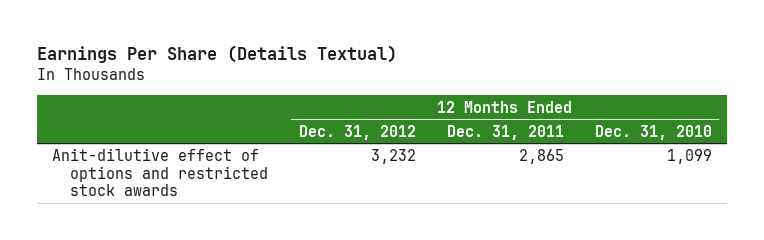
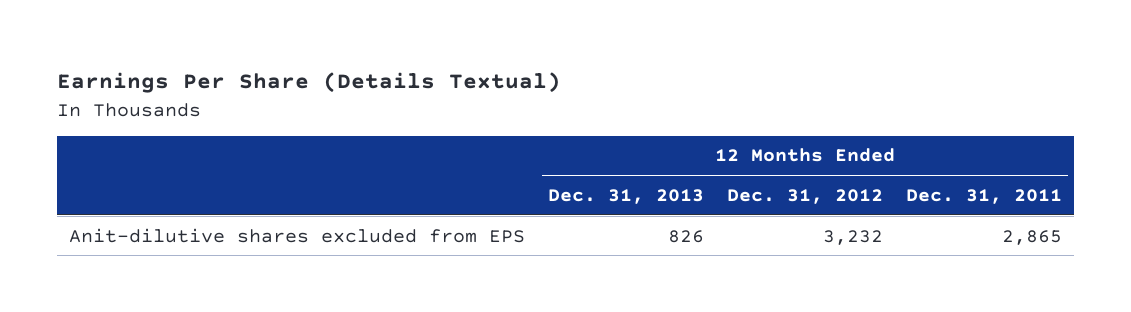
[594,124,712,140] Dec. 31, 2010 -> none
none -> [548,188,705,204] Dec. 31, 2013
[52,148,269,197] Anit-dilutive effect of options and restricted stock awards -> [68,227,525,243] Anit-dilutive shares excluded from EPS

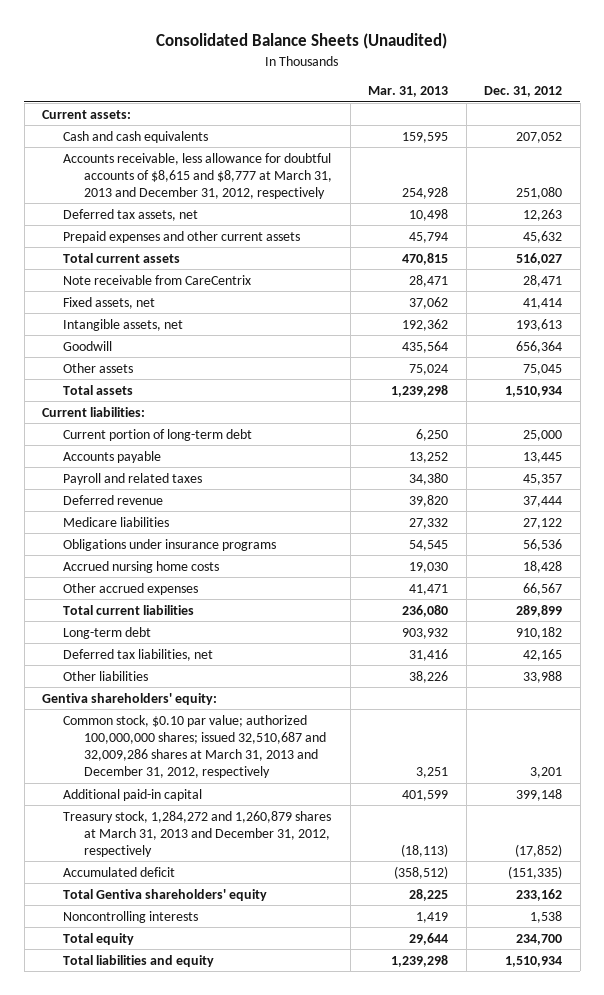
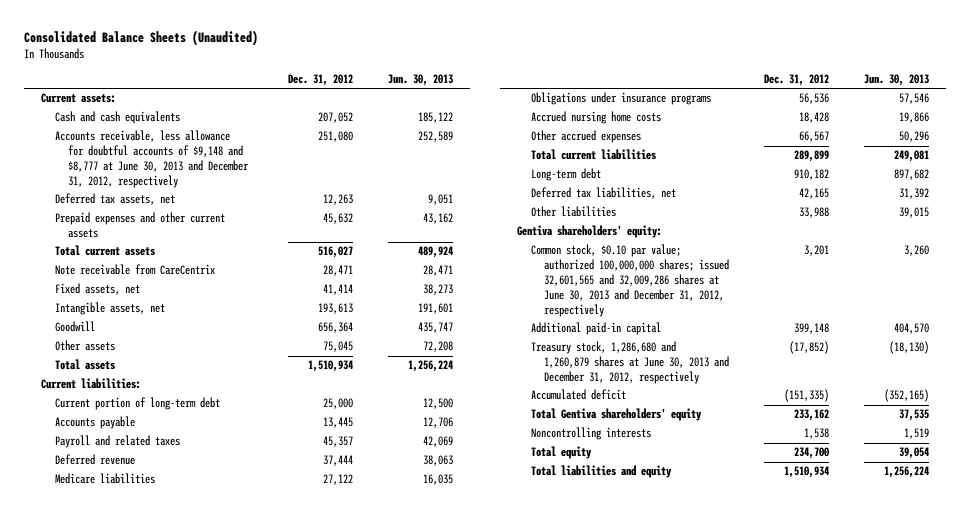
[368,86,449,98] Mar. 31, 2013 -> none
none -> [387,74,453,87] Jun. 30, 2013
[63,152,333,200] Accounts receivable, less allowance for doubtful accounts of $8,615 and $8,777 at March 31, 2013 and December 31, 2012, respectively -> [54,130,250,188] Accounts receivable, less allowance for doubtful accounts of $9,148 and $8,777 at June 30, 2013 and December 31, 2012, respectively
[63,714,327,779] Common stock, $0.10 par value; authorized 100,000,000 shares; issued 32,510,687 and 32,009,286 shares at March 31, 2013 and December 31, 2012, respectively -> [530,244,730,317] Common stock, $0.10 par value; authorized 100,000,000 shares; issued 32,601,565 and 32,009,286 shares at June 30, 2013 and December 31, 2012, respectively
[63,810,332,858] Treasury stock, 1,284,272 and 1,260,879 shares at March 31, 2013 and December 31, 2012, respectively -> [530,341,730,384] Treasury stock, 1,286,680 and 1,260,879 shares at June 30, 2013 and December 31, 2012, respectively

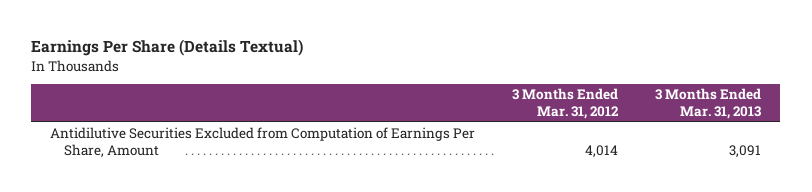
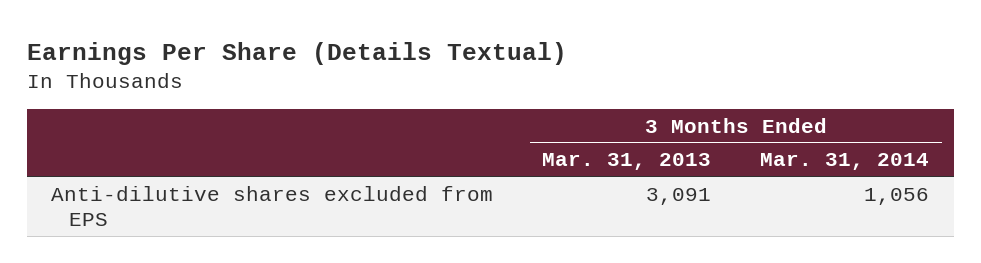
[512,88,620,120] 3 Months Ended Mar. 31, 2012 -> none
none -> [760,153,930,171] Mar. 31, 2014
[50,127,476,159] Antidilutive Securities Excluded from Computation of Earnings Per Share, Amount -> [51,185,494,227] Anti-dilutive shares excluded from EPS

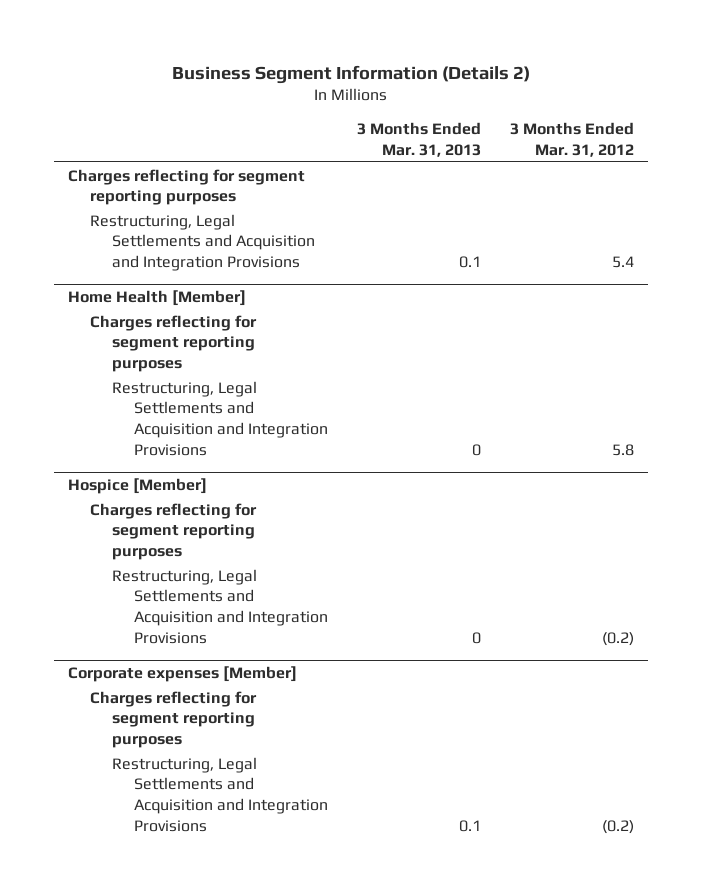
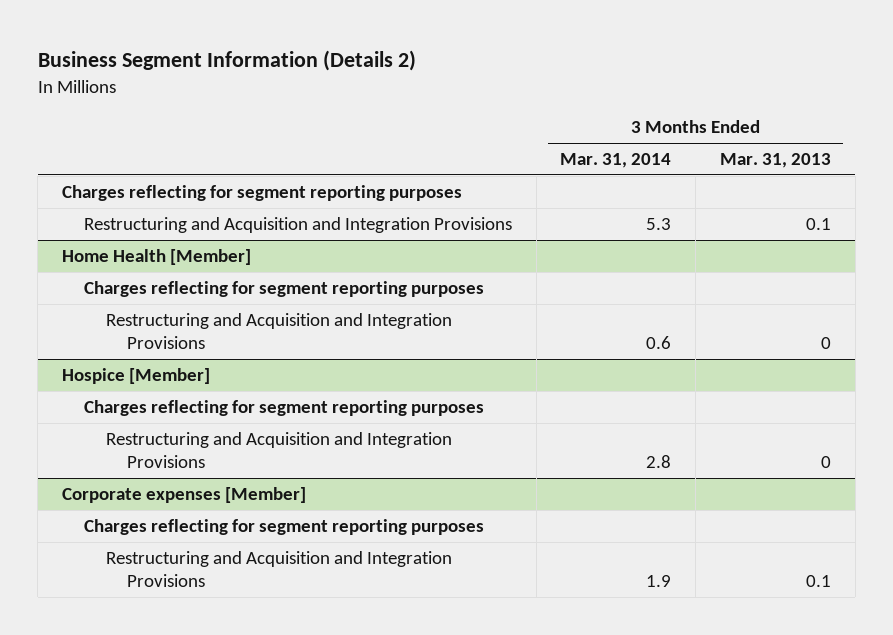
[509,122,634,157] 3 Months Ended Mar. 31, 2012 -> none
none -> [560,153,672,169] Mar. 31, 2014
[90,213,316,271] Restructuring, Legal Settlements and Acquisition and Integration Provisions -> [83,216,512,233] Restructuring and Acquisition and Integration Provisions
[112,380,329,456] Restructuring, Legal Settlements and Acquisition and Integration Provisions -> [105,312,452,349] Restructuring and Acquisition and Integration Provisions
[112,568,329,644] Restructuring, Legal Settlements and Acquisition and Integration Provisions -> [105,431,452,468] Restructuring and Acquisition and Integration Provisions
[112,756,329,832] Restructuring, Legal Settlements and Acquisition and Integration Provisions -> [105,550,452,587] Restructuring and Acquisition and Integration Provisions

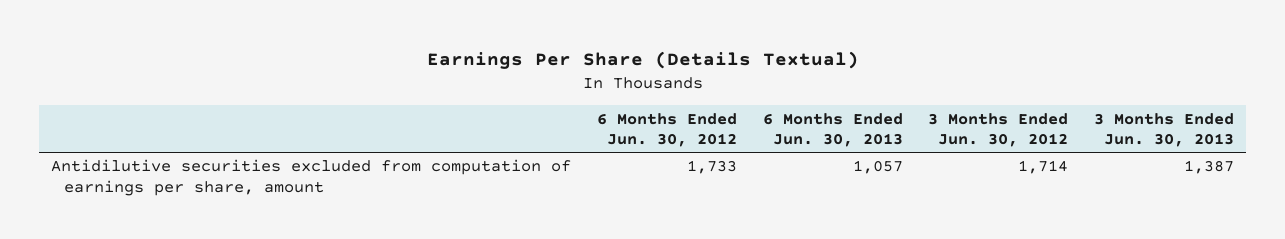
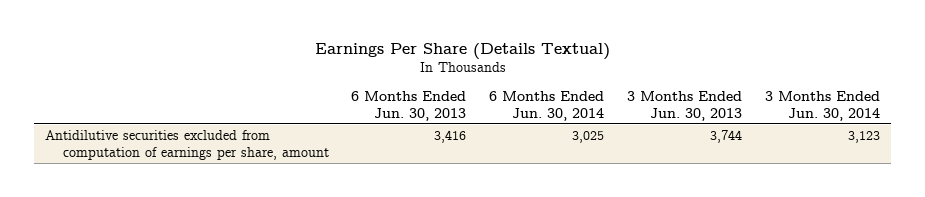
[597,112,738,147] 6 Months Ended Jun. 30, 2012 -> none
[928,112,1069,147] 3 Months Ended Jun. 30, 2012 -> none
none -> [489,90,605,121] 6 Months Ended Jun. 30, 2014
none -> [764,90,880,121] 3 Months Ended Jun. 30, 2014
[852,160,903,175] 1,057 -> [434,130,467,144] 3,416
[1183,160,1234,175] 1,387 -> [710,130,743,144] 3,744

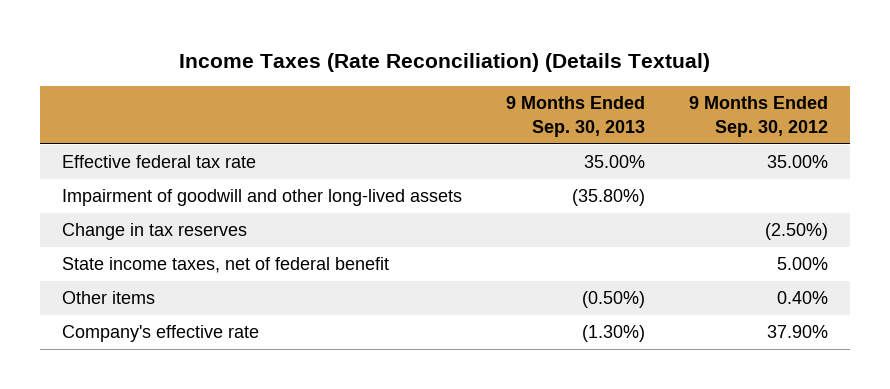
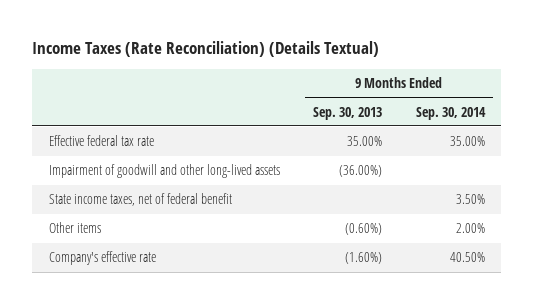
[688,96,828,137] 9 Months Ended Sep. 30, 2012 -> none
none -> [415,106,486,120] Sep. 30, 2014
[61,223,247,241] Change in tax reserves -> none
[571,189,645,207] (35.80%) -> [339,165,383,178] (36.00%)
[581,291,645,309] (0.50%) -> [345,223,383,236] (0.60%)
[581,325,645,343] (1.30%) -> [345,252,383,265] (1.60%)

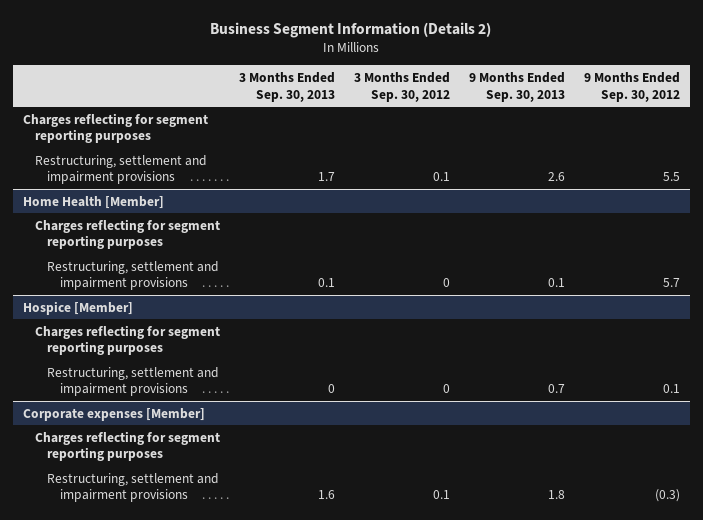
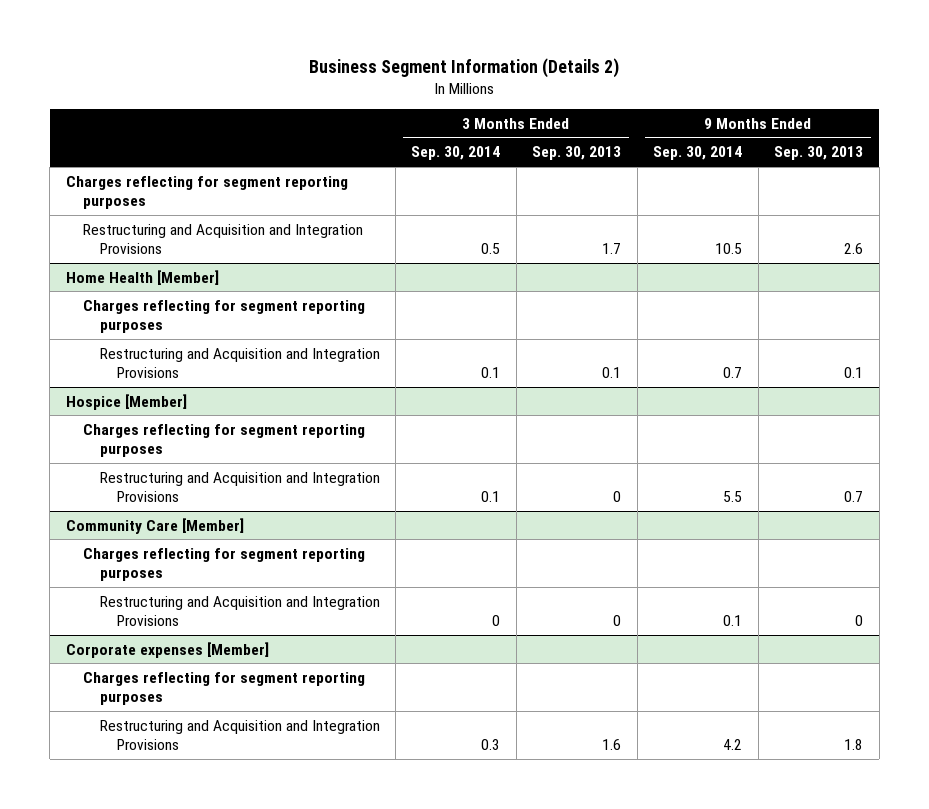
[354,71,451,102] 3 Months Ended Sep. 30, 2012 -> none
[584,71,681,102] 9 Months Ended Sep. 30, 2012 -> none
none -> [411,146,501,161] Sep. 30, 2014
none -> [653,146,743,161] Sep. 30, 2014
[34,154,207,185] Restructuring, settlement and impairment provisions -> [82,223,363,254] Restructuring and Acquisition and Integration Provisions
[47,260,220,291] Restructuring, settlement and impairment provisions -> [99,347,380,378] Restructuring and Acquisition and Integration Provisions
[47,366,220,397] Restructuring, settlement and impairment provisions -> [99,471,380,502] Restructuring and Acquisition and Integration Provisions
none -> [65,517,244,534] Community Care [Member]
none -> [82,547,365,581] Charges reflecting for segment reporting purposes
none -> [99,595,380,626] Restructuring and Acquisition and Integration Provisions
[47,472,220,503] Restructuring, settlement and impairment provisions -> [99,719,380,750] Restructuring and Acquisition and Integration Provisions

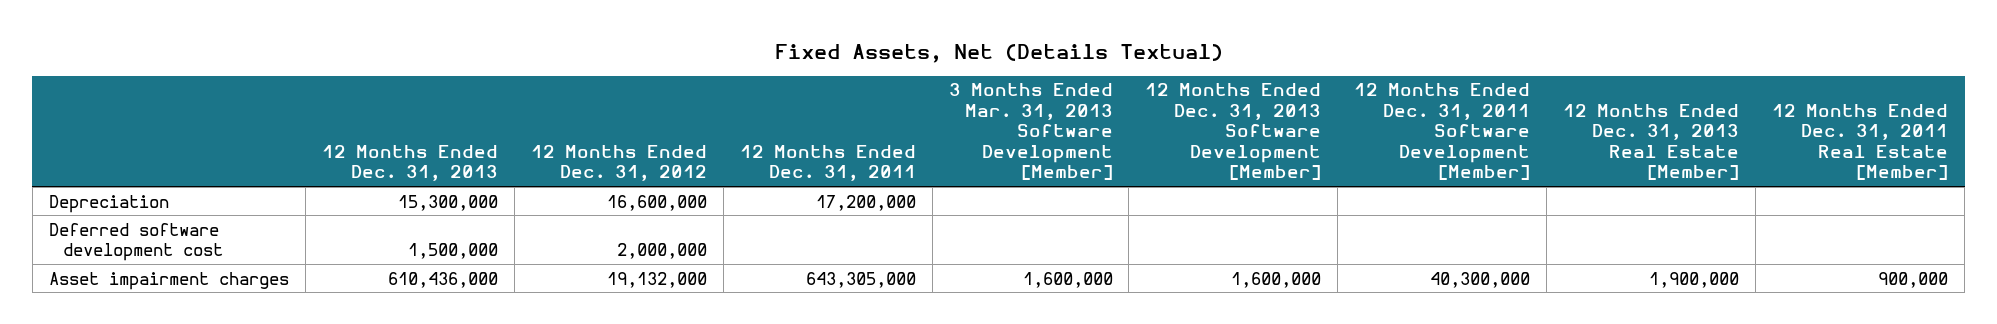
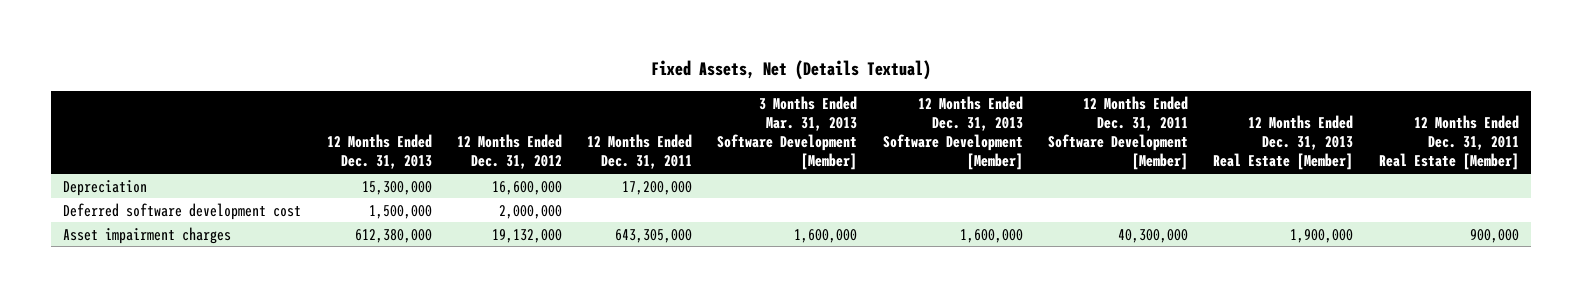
[387,271,498,288] 610,436,000 -> [354,228,432,243] 612,380,000

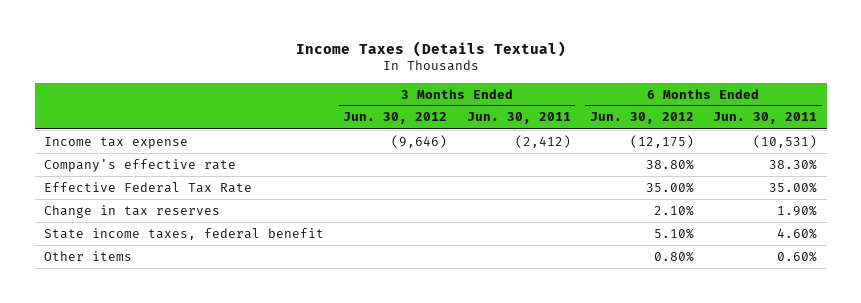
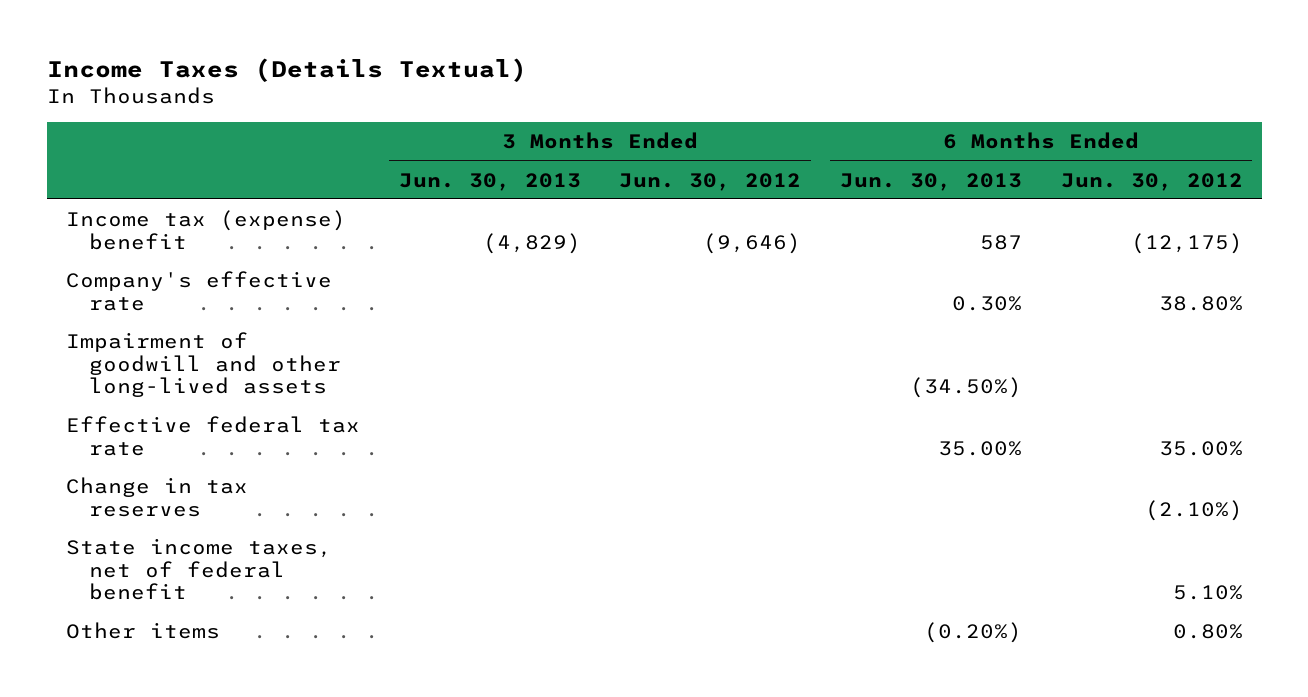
[466,112,571,125] Jun. 30, 2011 -> none
[712,112,817,125] Jun. 30, 2011 -> none
none -> [398,172,581,191] Jun. 30, 2013
none -> [839,172,1022,191] Jun. 30, 2013
[44,136,189,149] Income tax expense -> [65,209,346,250] Income tax (expense) benefit
none -> [65,331,341,398] Impairment of goodwill and other long-lived assets
[44,181,253,193] Effective Federal Tax Rate -> [65,415,360,456] Effective federal tax rate
[653,204,694,216] 2.10% -> [1144,499,1243,521] (2.10%)
[44,227,325,240] State income taxes, federal benefit -> [65,537,332,601] State income taxes, net of federal benefit

